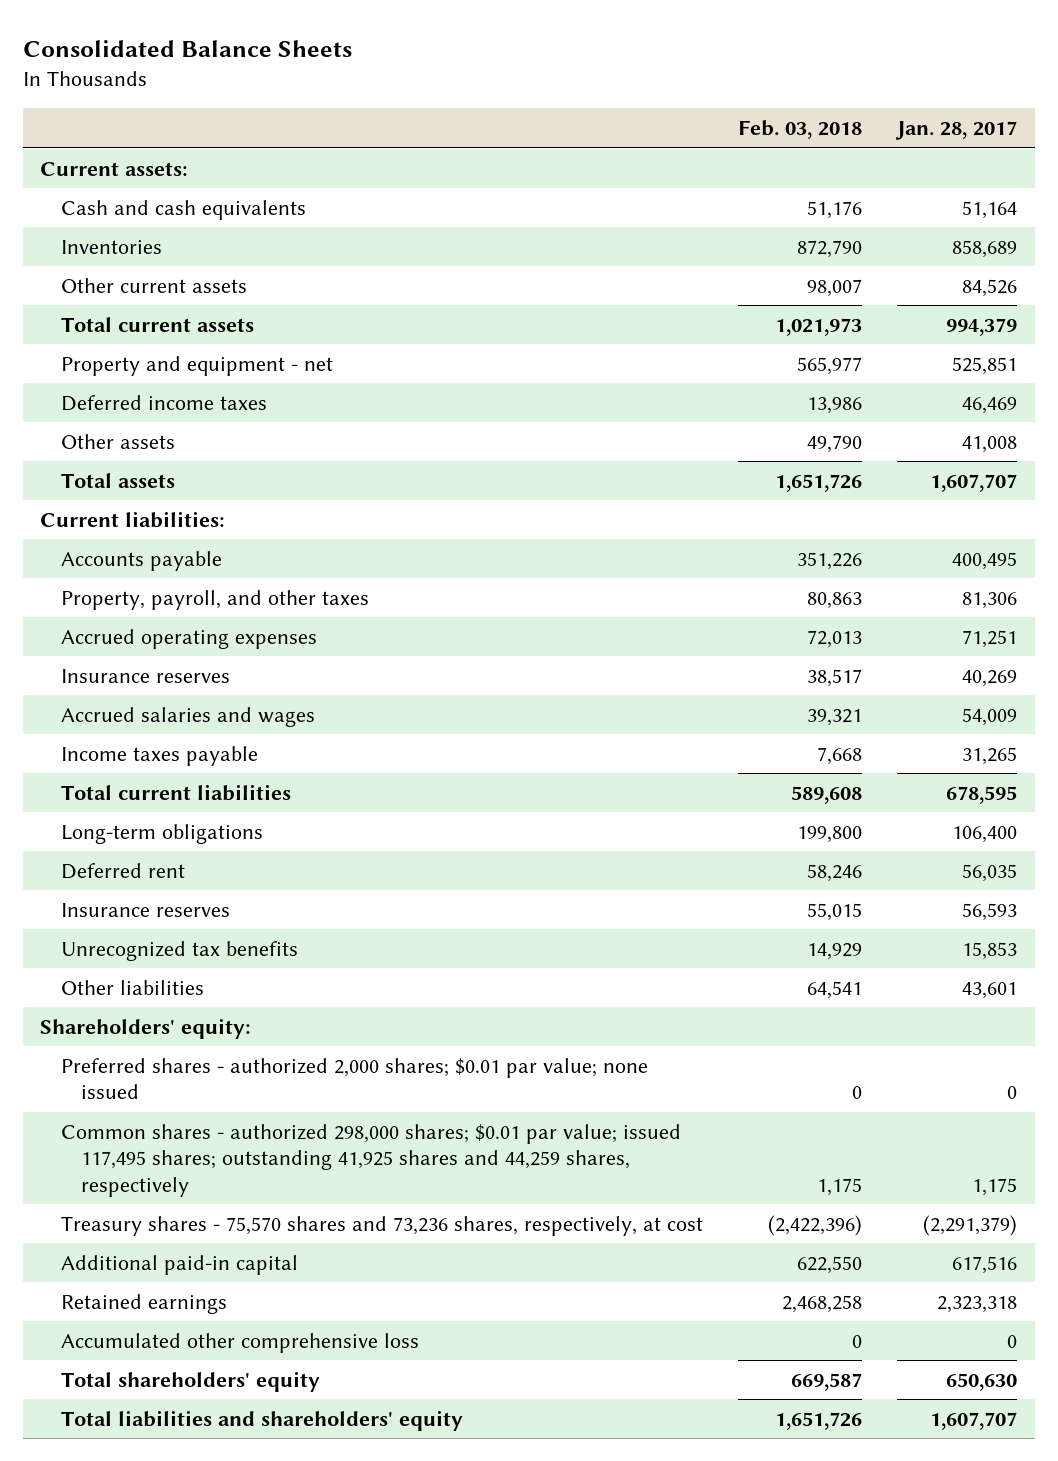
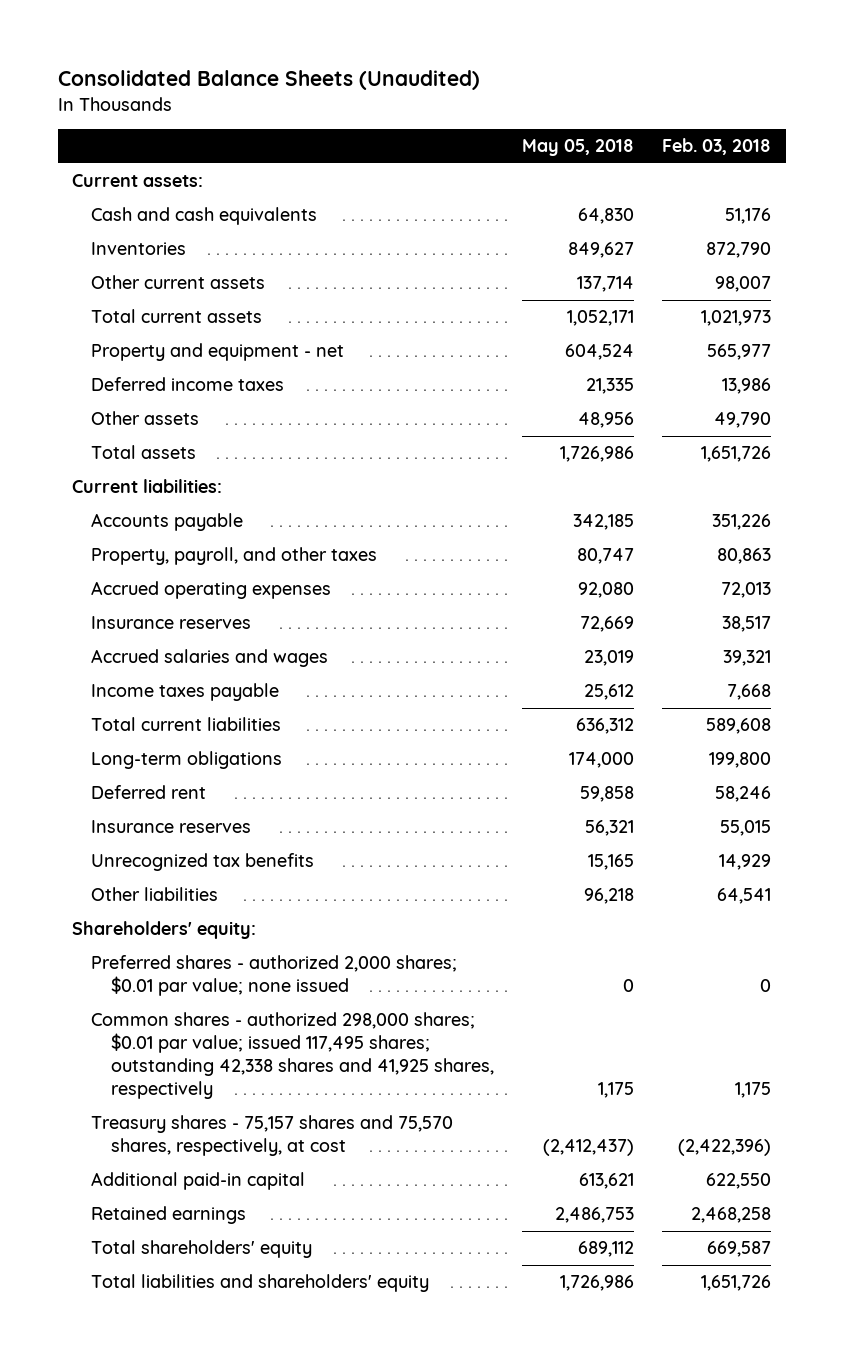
[22,39,352,57] Consolidated Balance Sheets -> [57,70,480,91] Consolidated Balance Sheets (Unaudited)
[895,121,1018,141] Jan. 28, 2017 -> none
none -> [522,139,635,157] May 05, 2018
[60,1123,681,1198] Common shares - authorized 298,000 shares; $0.01 par value; issued 117,495 shares; outstanding 41,925 shares and 44,259 shares, respectively -> [91,1012,494,1100] Common shares - authorized 298,000 shares; $0.01 par value; issued 117,495 shares; outstanding 42,338 shares and 41,925 shares, respectively
[60,1215,703,1236] Treasury shares - 75,570 shares and 73,236 shares, respectively, at cost -> [91,1115,454,1157] Treasury shares - 75,157 shares and 75,570 shares, respectively, at cost
[60,1332,419,1353] Accumulated other comprehensive loss -> none

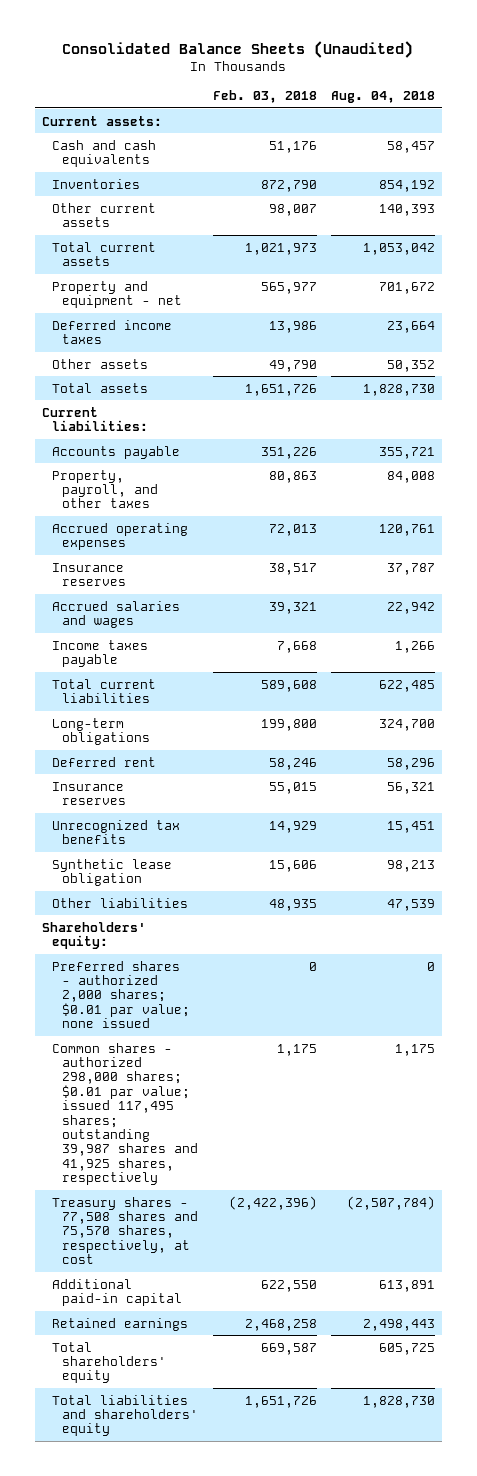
[522,139,635,157] May 05, 2018 -> none
none -> [330,90,435,103] Aug. 04, 2018
none -> [52,858,173,886] Synthetic lease obligation
[717,888,772,905] 64,541 -> [268,898,317,911] 48,935
[91,1012,494,1100] Common shares - authorized 298,000 shares; $0.01 par value; issued 117,495 shares; outstanding 42,338 shares and 41,925 shares, respectively -> [52,1042,199,1186] Common shares - authorized 298,000 shares; $0.01 par value; issued 117,495 shares; outstanding 39,987 shares and 41,925 shares, respectively
[91,1115,454,1157] Treasury shares - 75,157 shares and 75,570 shares, respectively, at cost -> [52,1196,199,1265] Treasury shares - 77,508 shares and 75,570 shares, respectively, at cost

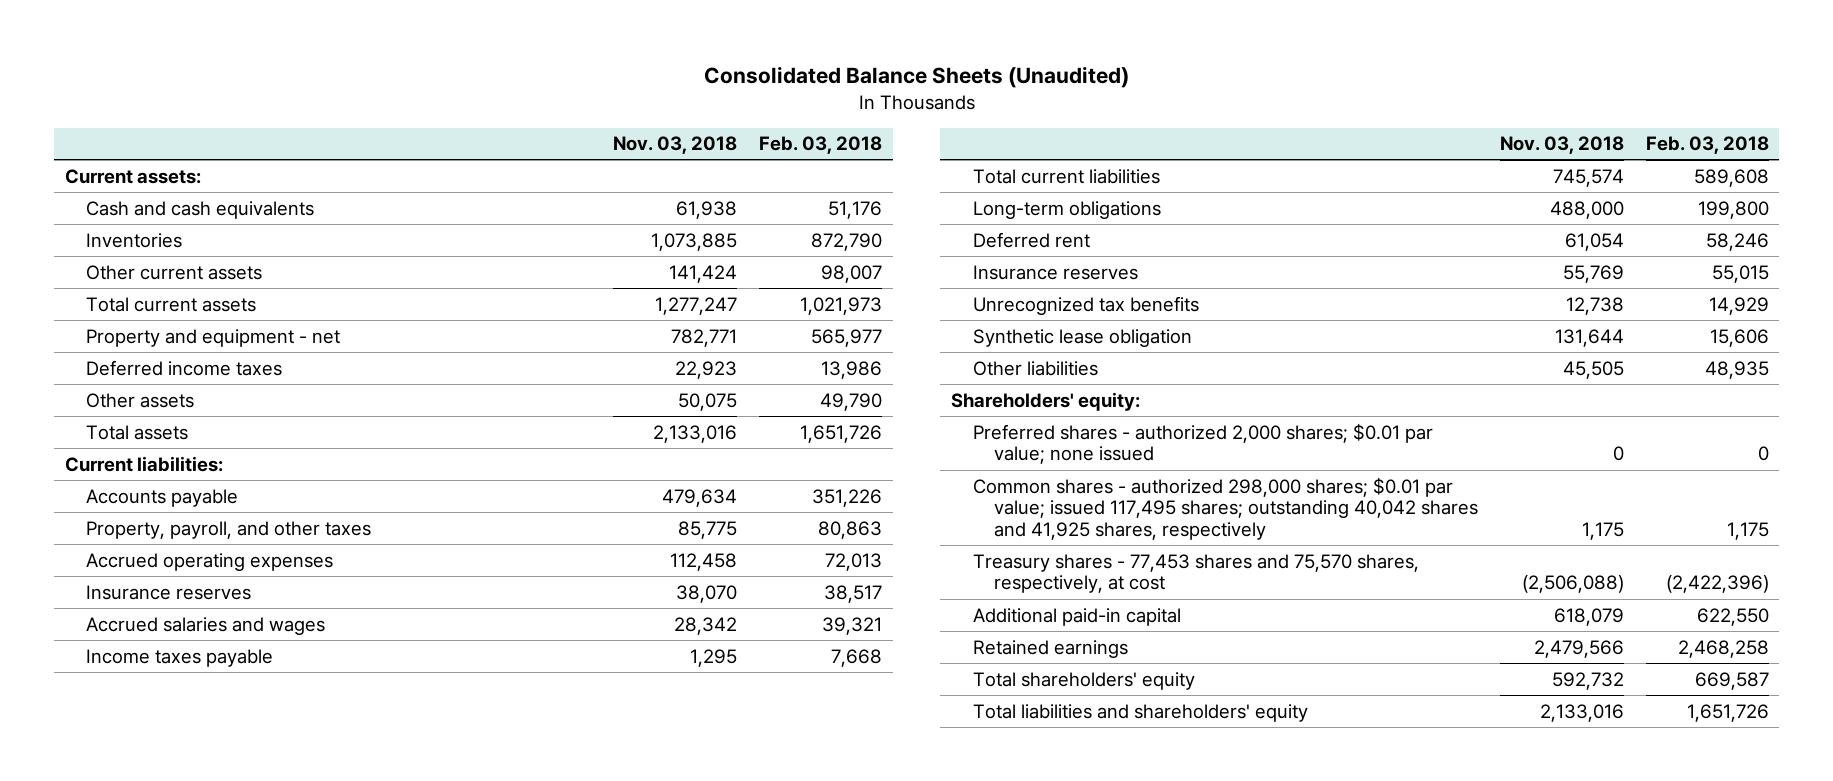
[330,90,435,103] Aug. 04, 2018 -> none
none -> [613,136,738,155] Nov. 03, 2018
[52,1042,199,1186] Common shares - authorized 298,000 shares; $0.01 par value; issued 117,495 shares; outstanding 39,987 shares and 41,925 shares, respectively -> [972,476,1479,541] Common shares - authorized 298,000 shares; $0.01 par value; issued 117,495 shares; outstanding 40,042 shares and 41,925 shares, respectively
[52,1196,199,1265] Treasury shares - 77,508 shares and 75,570 shares, respectively, at cost -> [972,553,1419,594] Treasury shares - 77,453 shares and 75,570 shares, respectively, at cost

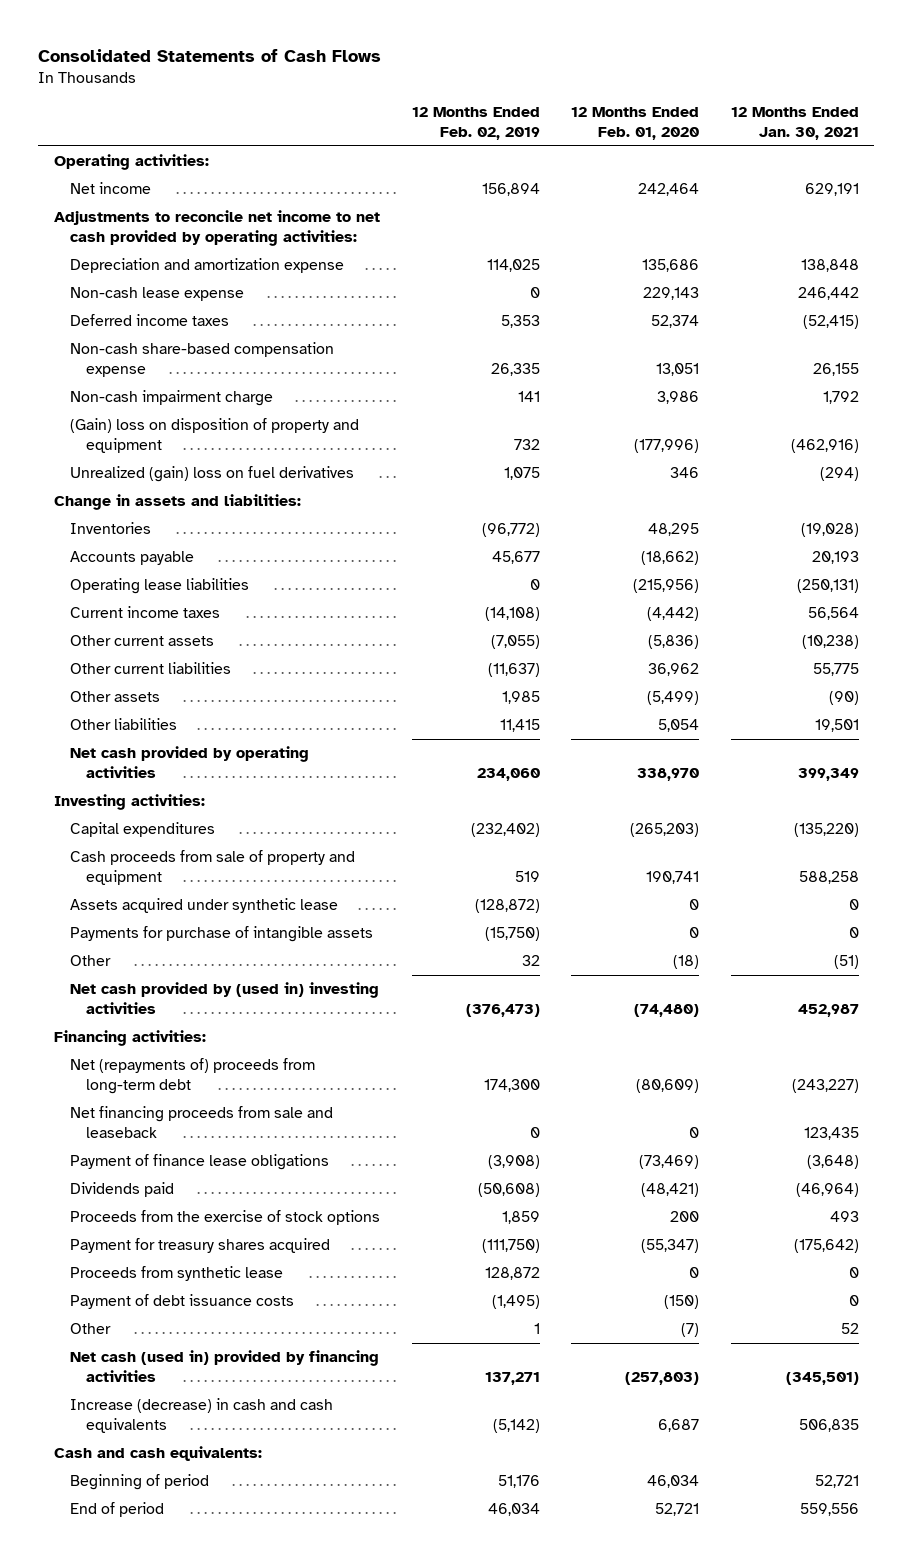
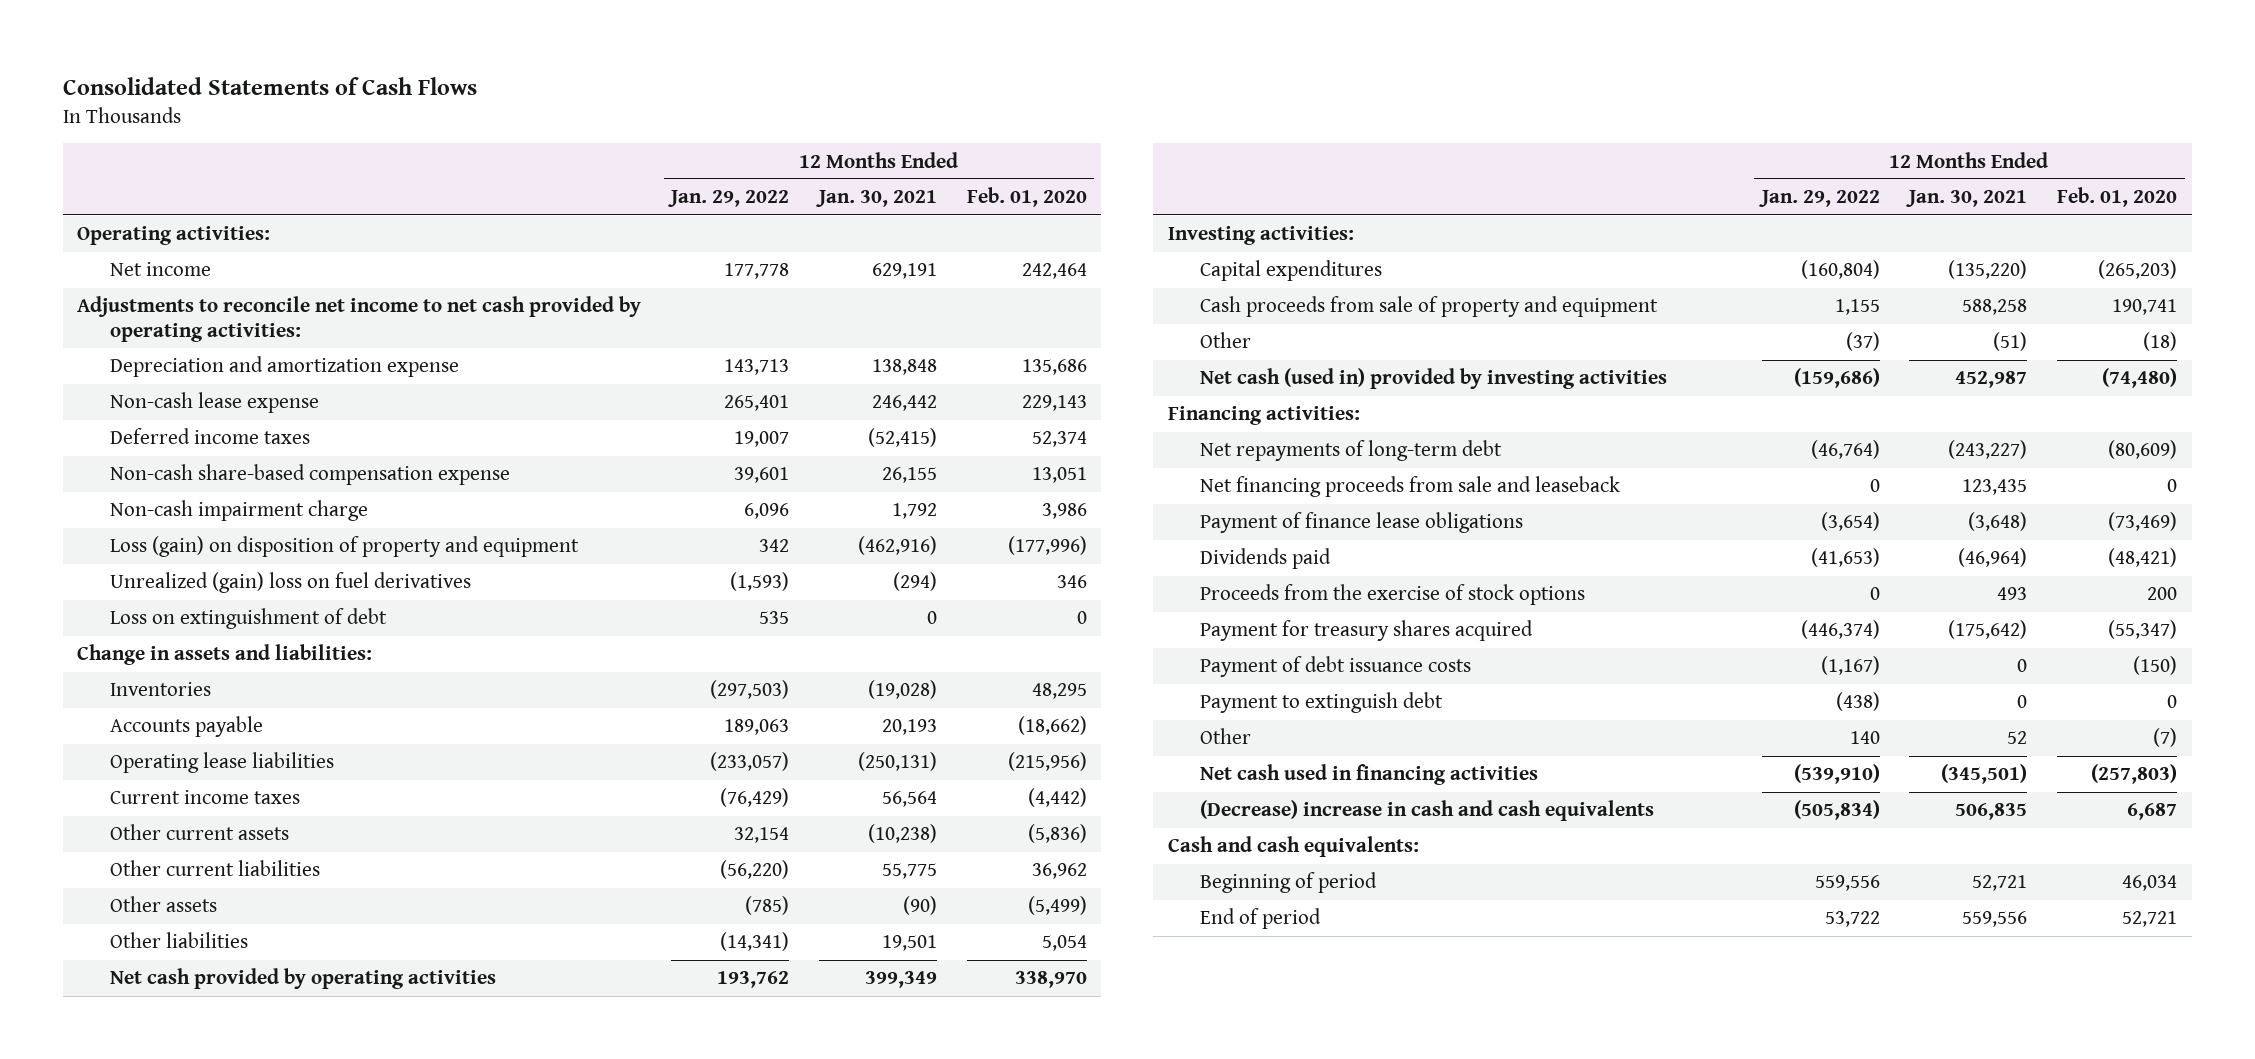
[411,107,540,140] 12 Months Ended Feb. 02, 2019 -> none
none -> [668,190,790,208] Jan. 29, 2022
[70,418,360,453] (Gain) loss on disposition of property and equipment -> [109,536,579,558] Loss (gain) on disposition of property and equipment
none -> [109,608,387,630] Loss on extinguishment of debt
[70,898,339,914] Assets acquired under synthetic lease -> none
[70,926,374,943] Payments for purchase of intangible assets -> none
[70,982,380,1014] Net cash provided by (used in) investing activities -> [1200,368,1668,390] Net cash (used in) provided by investing activities
[70,1058,316,1094] Net (repayments of) proceeds from long-term debt -> [1200,440,1503,462] Net repayments of long-term debt
[70,1266,284,1282] Proceeds from synthetic lease -> none
none -> [1200,692,1444,714] Payment to extinguish debt
[70,1350,380,1382] Net cash (used in) provided by financing activities -> [1200,764,1539,786] Net cash used in financing activities
[70,1398,334,1433] Increase (decrease) in cash and cash equivalents -> [1200,800,1655,822] (Decrease) increase in cash and cash equivalents

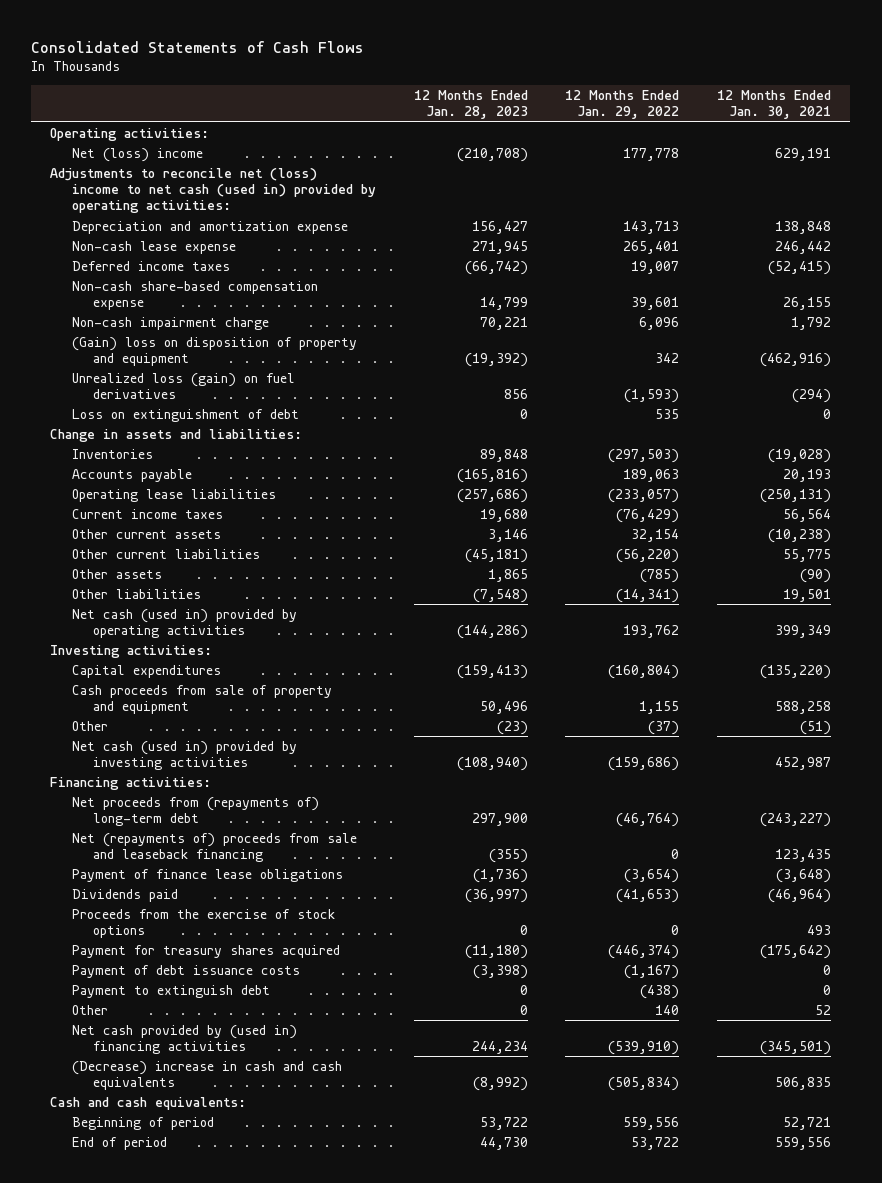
[966,187,1087,208] Feb. 01, 2020 -> none
none -> [413,90,528,120] 12 Months Ended Jan. 28, 2023
[109,262,211,277] Net income -> [71,147,203,162] Net (loss) income
[77,296,642,342] Adjustments to reconcile net income to net cash provided by operating activities: -> [50,167,376,214] Adjustments to reconcile net (loss) income to net cash (used in) provided by operating activities:
[109,536,579,558] Loss (gain) on disposition of property and equipment -> [71,336,357,367] (Gain) loss on disposition of property and equipment
[109,572,471,594] Unrealized (gain) loss on fuel derivatives -> [71,372,295,400] Unrealized loss (gain) on fuel derivatives
[109,968,496,990] Net cash provided by operating activities -> [71,608,297,639] Net cash (used in) provided by operating activities
[1200,440,1503,462] Net repayments of long-term debt -> [71,796,319,827] Net proceeds from (repayments of) long-term debt
[1200,476,1621,498] Net financing proceeds from sale and leaseback -> [71,832,357,863] Net (repayments of) proceeds from sale and leaseback financing
[1200,764,1539,786] Net cash used in financing activities -> [71,1024,297,1055] Net cash provided by (used in) financing activities

